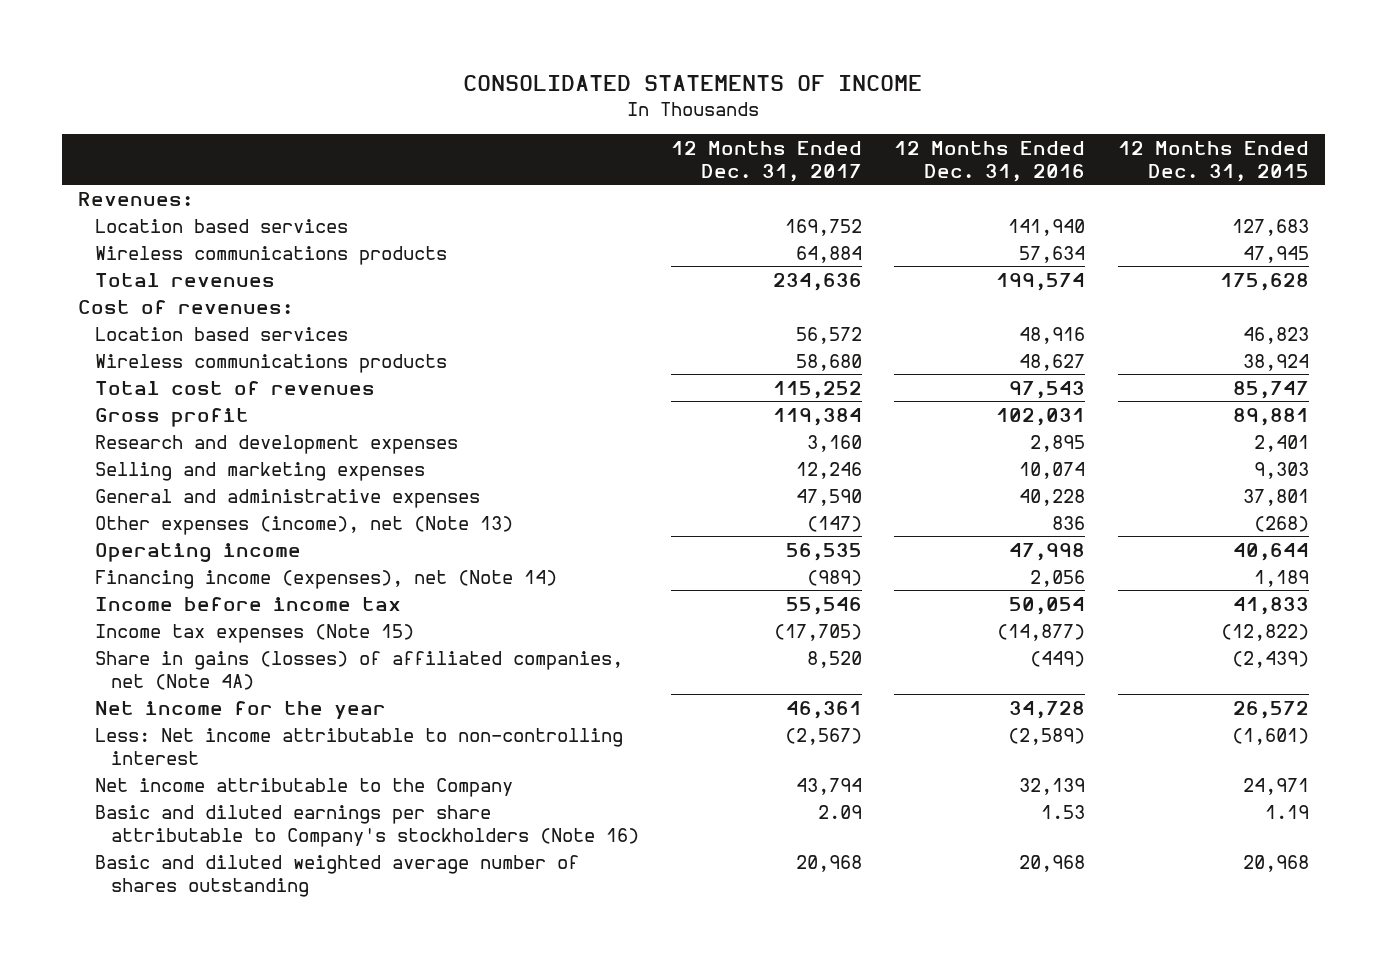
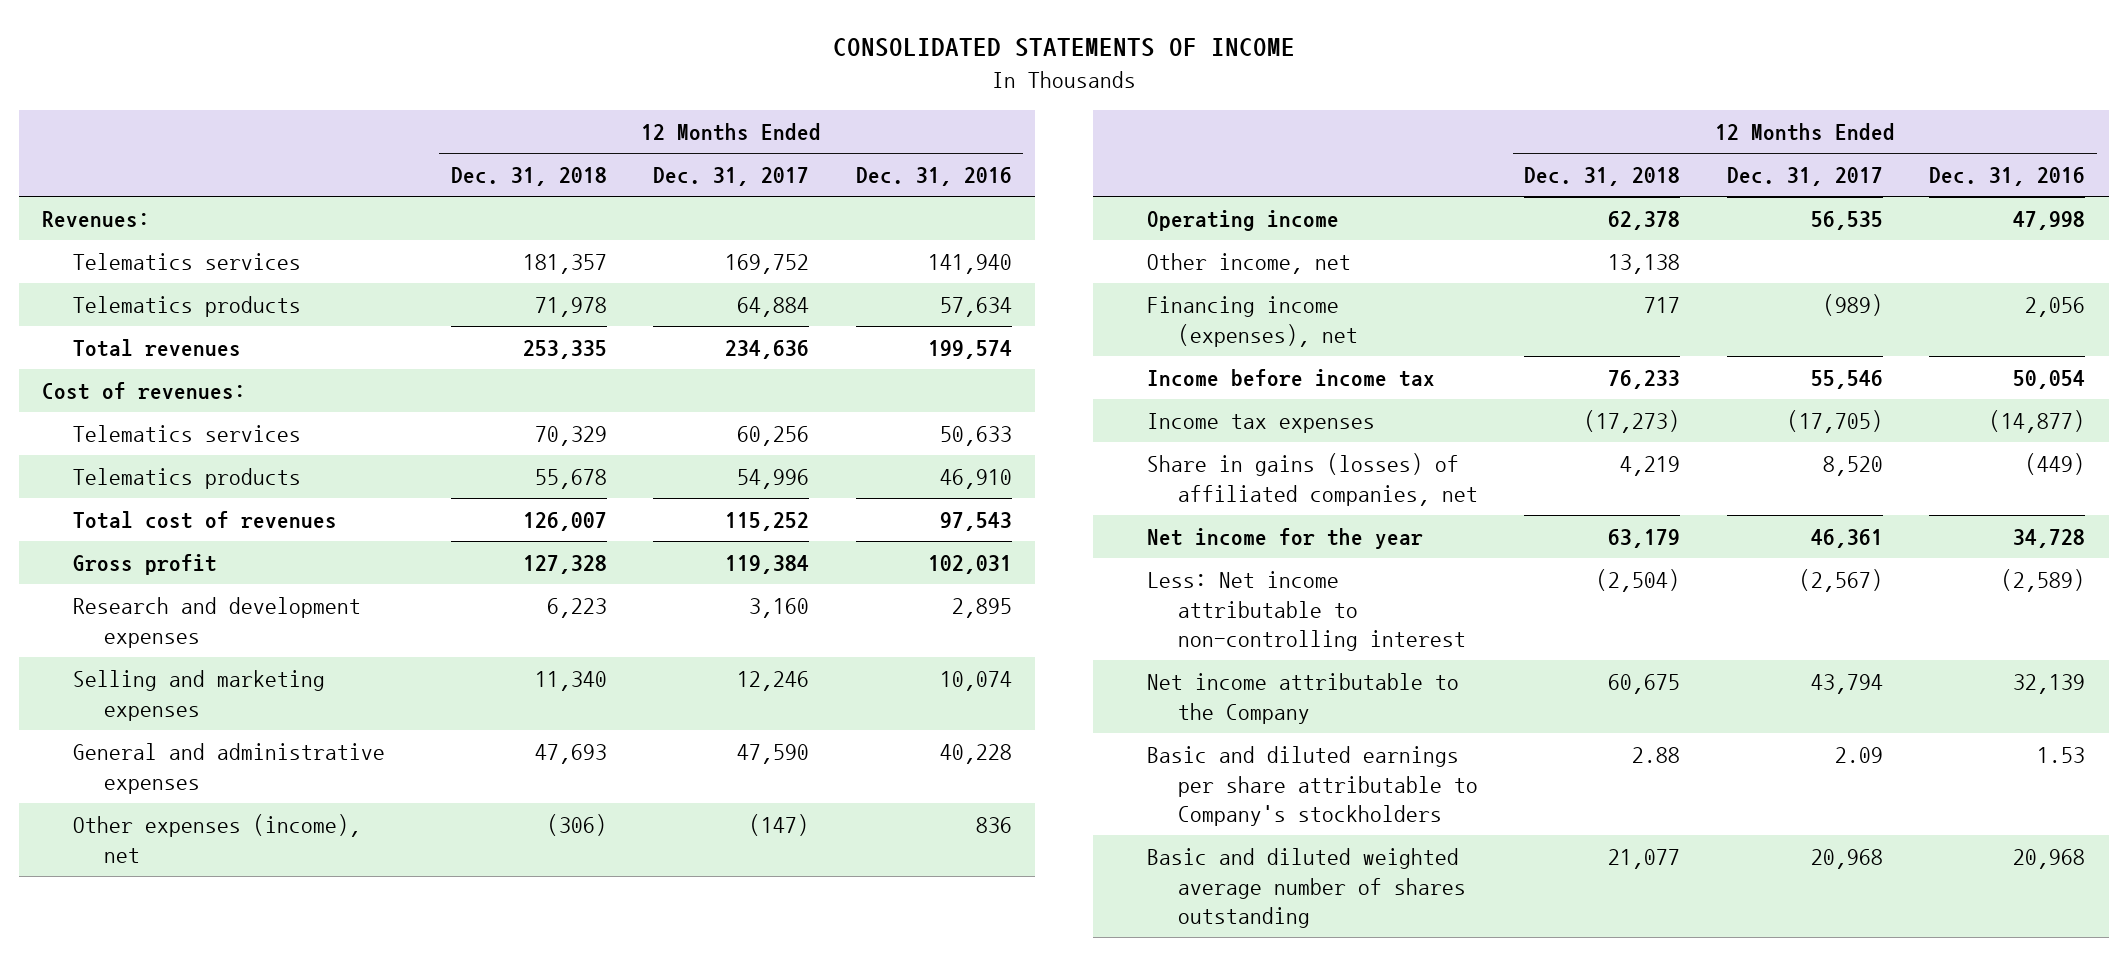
[1117,140,1309,182] 12 Months Ended Dec. 31, 2015 -> none
none -> [450,167,607,187] Dec. 31, 2018
[94,218,348,233] Location based services -> [73,253,302,271] Telematics services
[94,245,447,265] Wireless communications products -> [73,296,302,318] Telematics products
[94,326,348,341] Location based services -> none
[94,353,447,373] Wireless communications products -> none
none -> [73,425,302,443] Telematics services
none -> [73,468,302,490] Telematics products
[94,515,513,535] Other expenses (income), net (Note 13) -> [73,814,362,863] Other expenses (income), net
none -> [1147,253,1352,275] Other income, net
[94,569,557,589] Financing income (expenses), net (Note 14) -> [1147,296,1359,347] Financing income (expenses), net
[94,623,414,643] Income tax expenses (Note 15) -> [1147,413,1376,434] Income tax expenses
[94,650,623,690] Share in gains (losses) of affiliated companies, net (Note 4A) -> [1147,453,1479,506] Share in gains (losses) of affiliated companies, net
[94,804,639,847] Basic and diluted earnings per share attributable to Company's stockholders (Note 16) -> [1147,746,1479,827] Basic and diluted earnings per share attributable to Company's stockholders

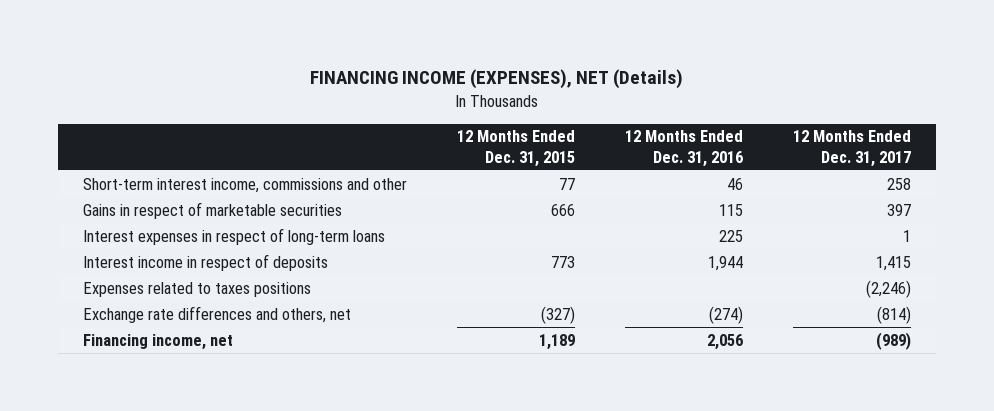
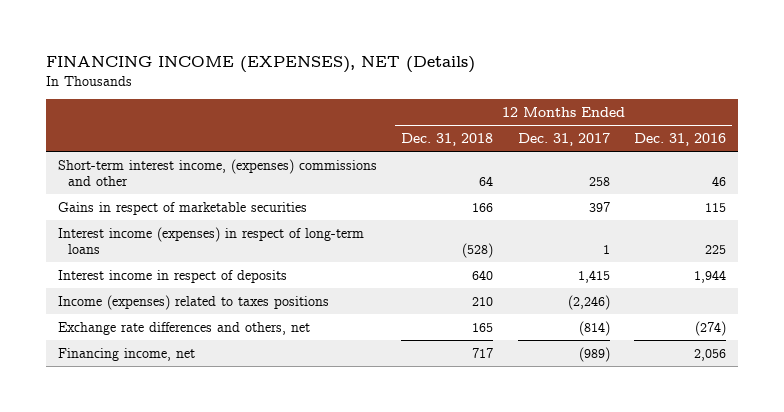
[457,130,576,167] 12 Months Ended Dec. 31, 2015 -> none
none -> [401,132,494,146] Dec. 31, 2018
[83,177,408,193] Short-term interest income, commissions and other -> [57,158,377,187] Short-term interest income, (expenses) commissions and other
[83,227,386,245] Interest expenses in respect of long-term loans -> [57,226,364,255] Interest income (expenses) in respect of long-term loans
[83,281,312,297] Expenses related to taxes positions -> [57,294,329,310] Income (expenses) related to taxes positions

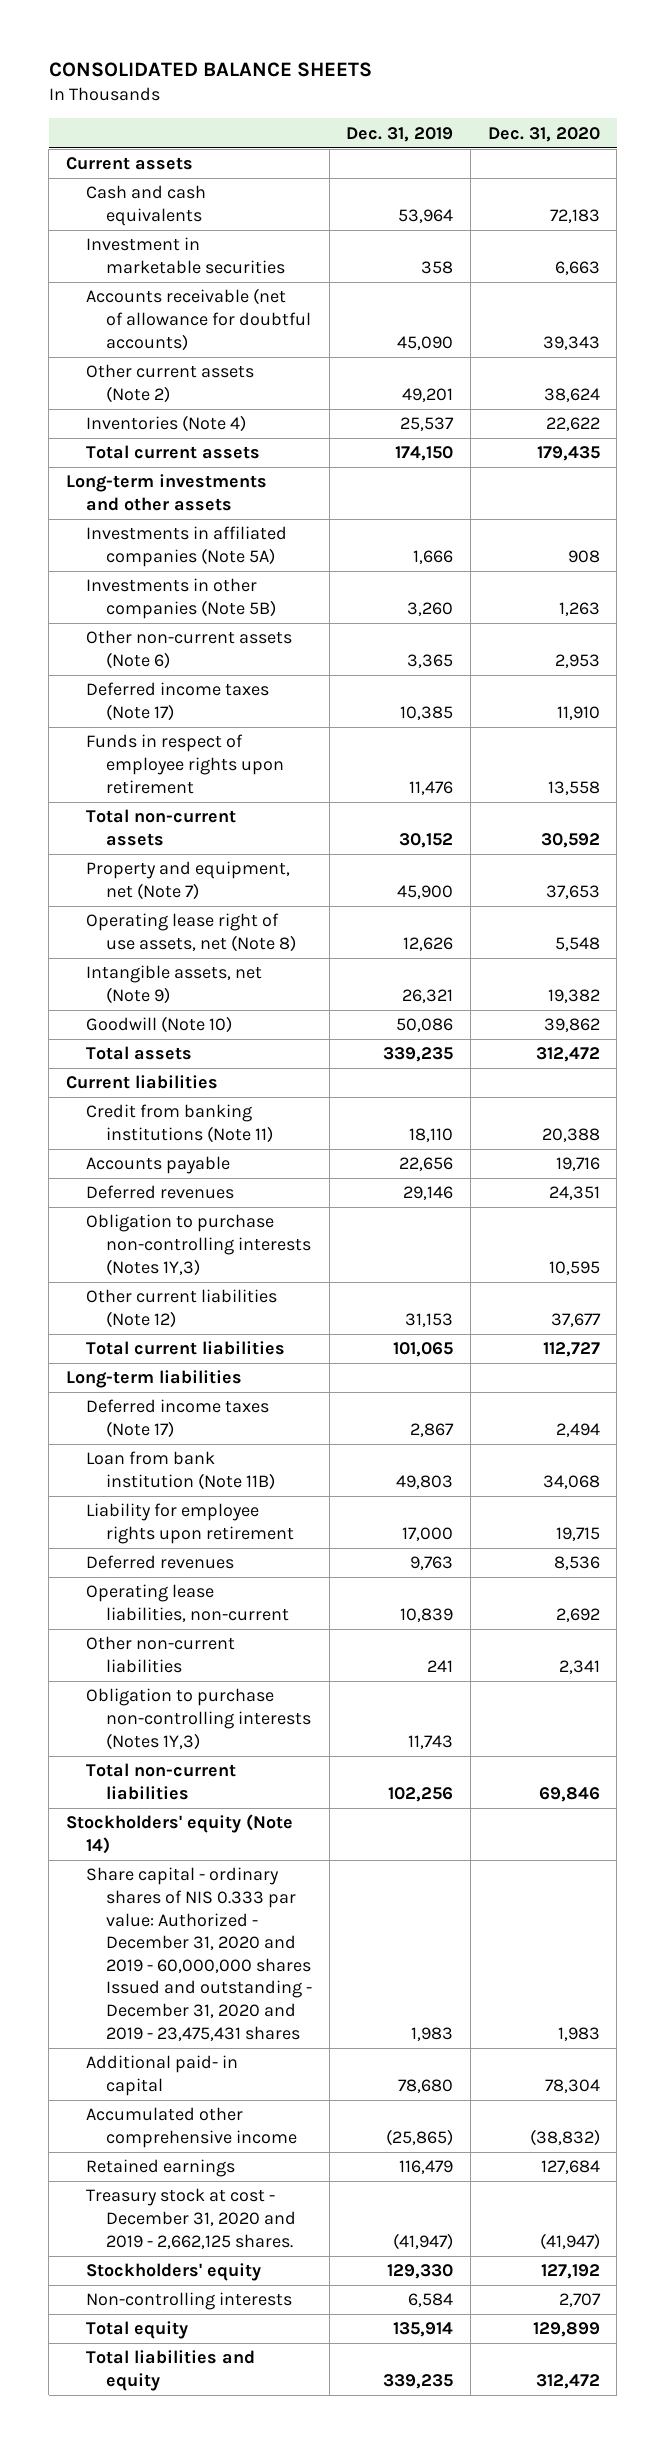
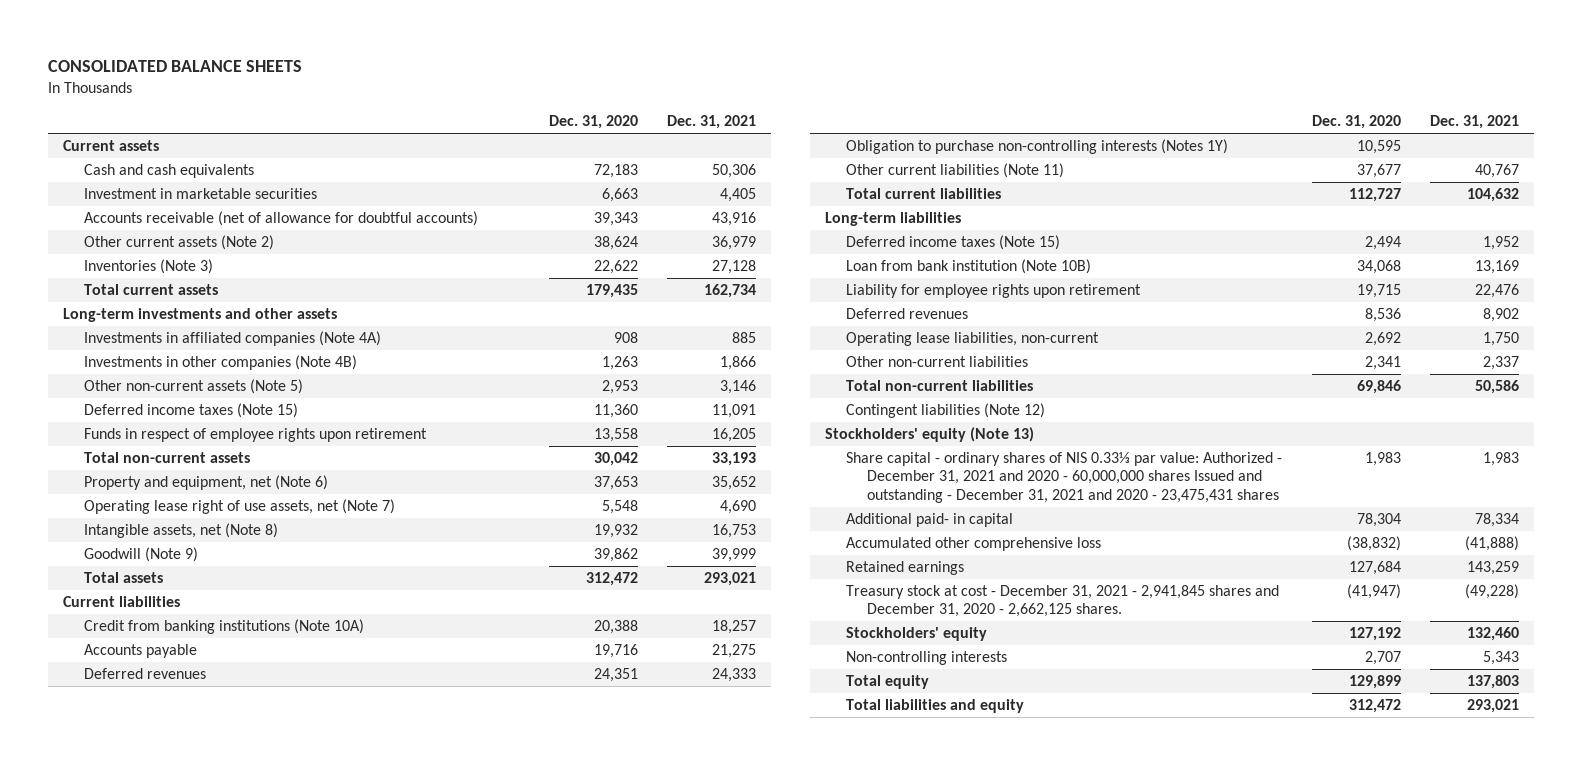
[346,126,454,142] Dec. 31, 2019 -> none
none -> [667,115,757,130] Dec. 31, 2021
[85,415,246,433] Inventories (Note 4) -> [83,259,213,275] Inventories (Note 3)
[85,526,287,567] Investments in affiliated companies (Note 5A) -> [83,331,381,347] Investments in affiliated companies (Note 4A)
[85,578,277,619] Investments in other companies (Note 5B) -> [83,355,357,371] Investments in other companies (Note 4B)
[85,630,292,669] Other non-current assets (Note 6) -> [83,379,303,395] Other non-current assets (Note 5)
[85,682,269,721] Deferred income taxes (Note 17) -> [83,403,298,419] Deferred income taxes (Note 15)
[556,705,600,720] 11,910 -> [594,404,639,419] 11,360
[540,832,600,848] 30,592 -> [594,452,639,467] 30,042
[85,861,290,900] Property and equipment, net (Note 7) -> [83,475,328,491] Property and equipment, net (Note 6)
[85,913,297,952] Operating lease right of use assets, net (Note 8) -> [83,499,395,515] Operating lease right of use assets, net (Note 7)
[85,965,262,1004] Intangible assets, net (Note 9) -> [83,523,278,539] Intangible assets, net (Note 8)
[547,988,600,1003] 19,382 -> [594,524,639,539] 19,932
[85,1016,232,1034] Goodwill (Note 10) -> [83,547,198,563] Goodwill (Note 9)
[85,1104,274,1143] Credit from banking institutions (Note 11) -> [83,619,364,635] Credit from banking institutions (Note 10A)
[85,1214,312,1276] Obligation to purchase non-controlling interests (Notes 1Y,3) -> [846,139,1229,155] Obligation to purchase non-controlling interests (Notes 1Y)
[85,1289,277,1328] Other current liabilities (Note 12) -> [846,163,1065,179] Other current liabilities (Note 11)
[85,1399,269,1438] Deferred income taxes (Note 17) -> [846,235,1061,251] Deferred income taxes (Note 15)
[85,1451,276,1490] Loan from bank institution (Note 11B) -> [846,259,1092,275] Loan from bank institution (Note 10B)
[85,1688,312,1750] Obligation to purchase non-controlling interests (Notes 1Y,3) -> none
none -> [846,403,1046,419] Contingent liabilities (Note 12)
[65,1814,293,1854] Stockholders' equity (Note 14) -> [825,427,1035,443] Stockholders' equity (Note 13)
[85,1867,313,2041] Share capital - ordinary shares of NIS 0.333 par value: Authorized - December 31, 2020 and 2019 - 60,000,000 shares Issued and outstanding - December 31, 2020 and 2019 - 23,475,431 shares -> [846,452,1283,503] Share capital - ordinary shares of NIS 0.33⅓ par value: Authorized - December 31, 2021 and 2020 - 60,000,000 shares Issued and outstanding - December 31, 2021 and 2020 - 23,475,431 shares
[85,2107,298,2148] Accumulated other comprehensive income -> [846,537,1102,552] Accumulated other comprehensive loss
[85,2188,297,2249] Treasury stock at cost - December 31, 2020 and 2019 - 2,662,125 shares. -> [846,585,1280,618] Treasury stock at cost - December 31, 2021 - 2,941,845 shares and December 31, 2020 - 2,662,125 shares.

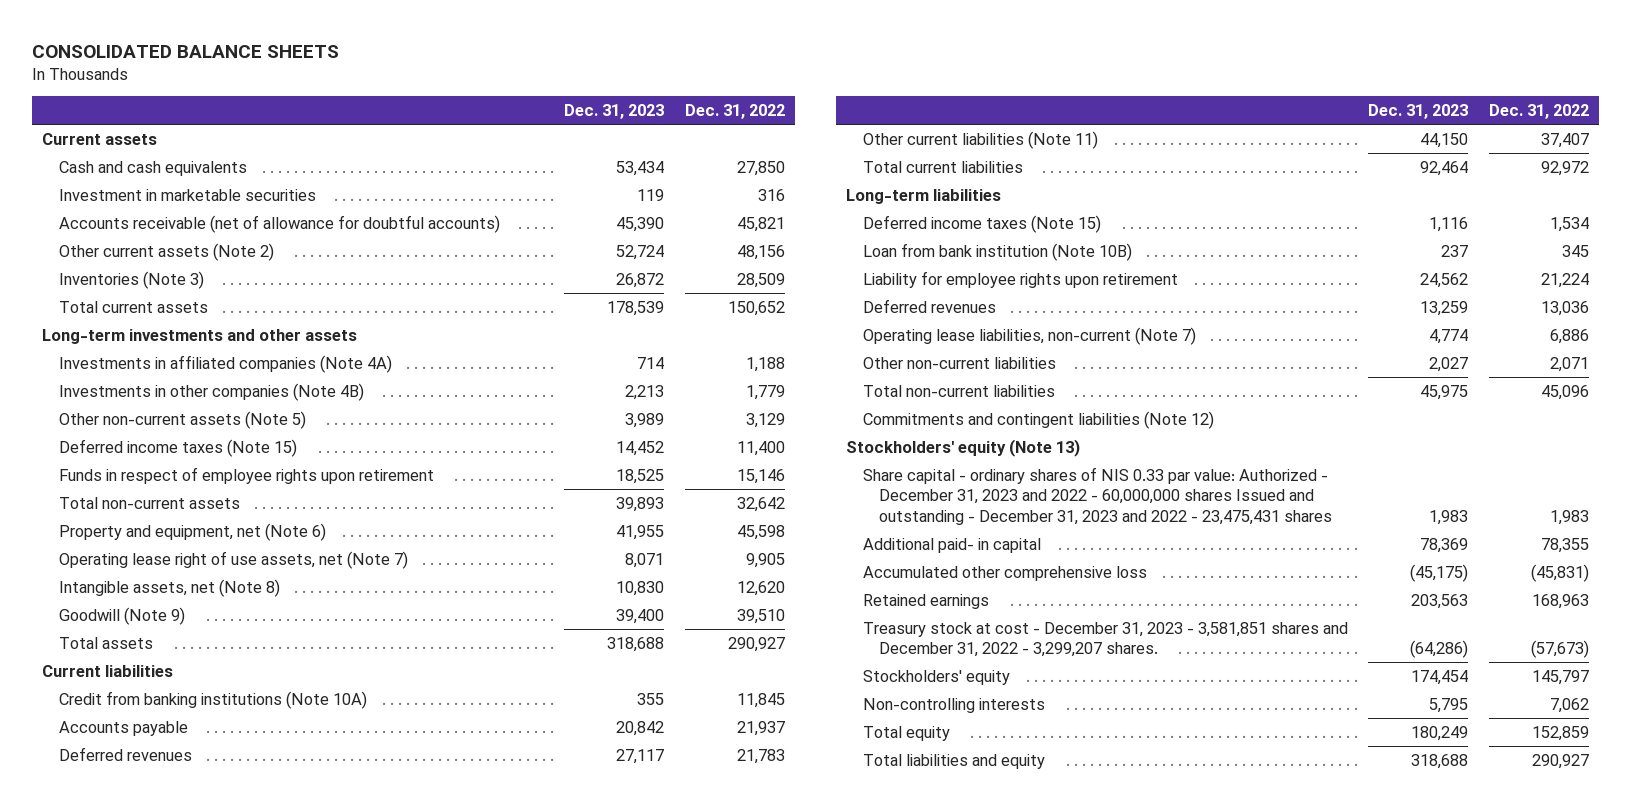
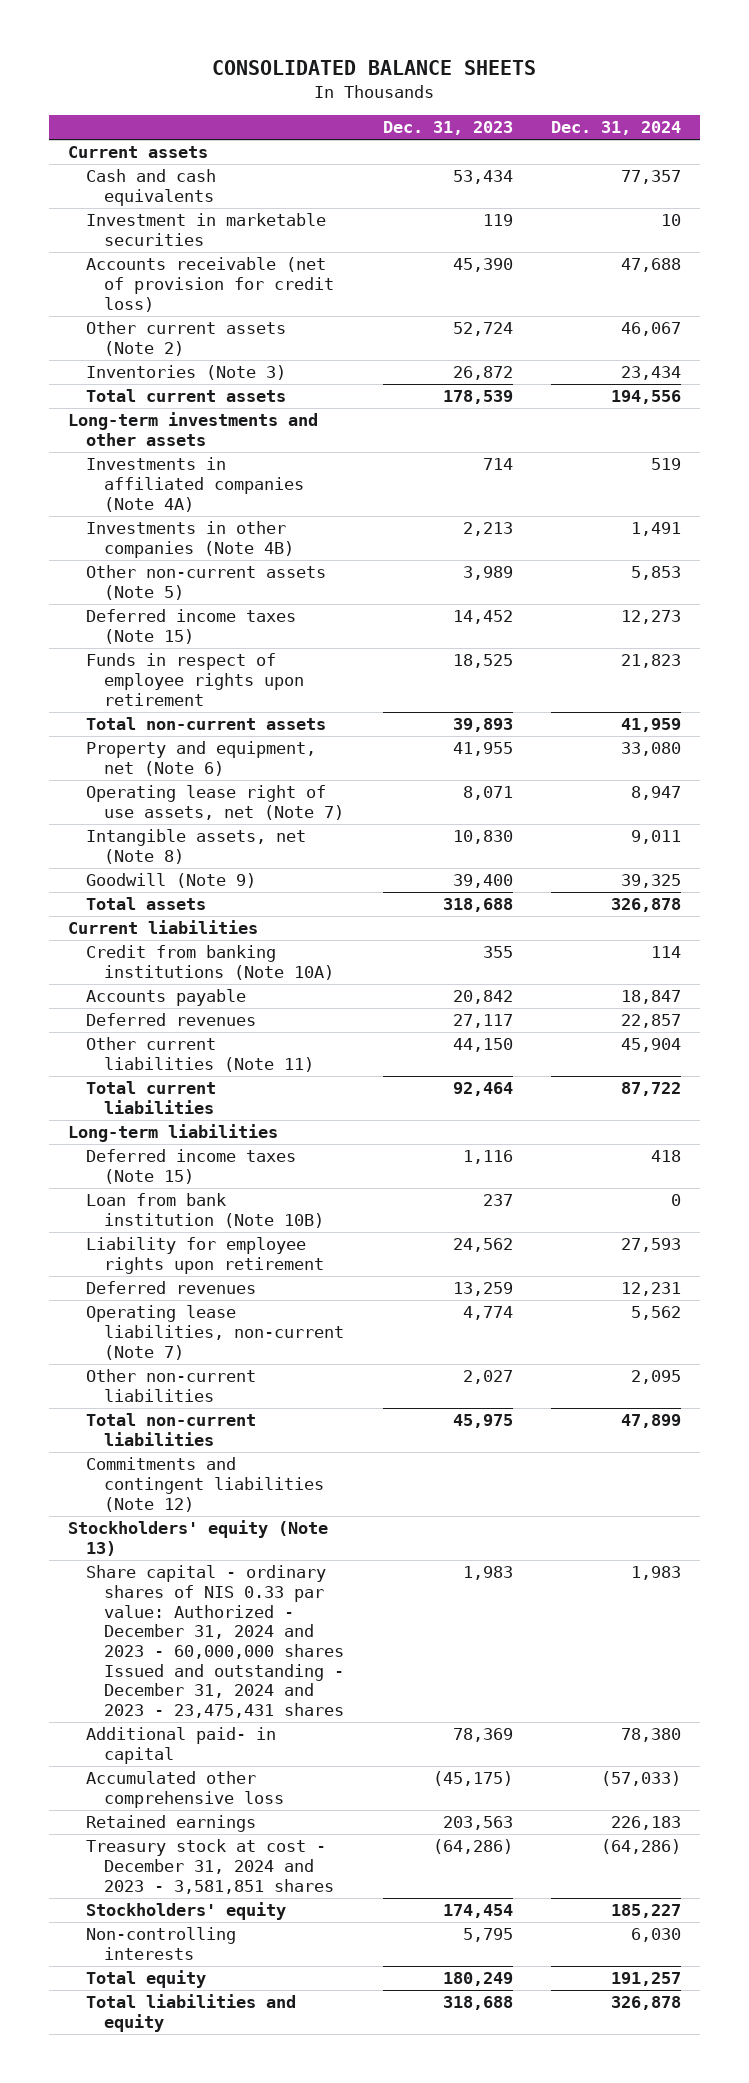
[684,103,785,119] Dec. 31, 2022 -> none
none -> [551,121,682,136] Dec. 31, 2024
[58,214,500,233] Accounts receivable (net of allowance for doubtful accounts) -> [86,257,335,312] Accounts receivable (net of provision for credit loss)
[862,466,1333,525] Share capital - ordinary shares of NIS 0.33 par value: Authorized - December 31, 2023 and 2022 - 60,000,000 shares Issued and outstanding - December 31, 2023 and 2022 - 23,475,431 shares -> [86,1565,345,1718] Share capital - ordinary shares of NIS 0.33 par value: Authorized - December 31, 2024 and 2023 - 60,000,000 shares Issued and outstanding - December 31, 2024 and 2023 - 23,475,431 shares
[862,621,1348,658] Treasury stock at cost - December 31, 2023 - 3,581,851 shares and December 31, 2022 - 3,299,207 shares. -> [86,1839,335,1894] Treasury stock at cost - December 31, 2024 and 2023 - 3,581,851 shares

